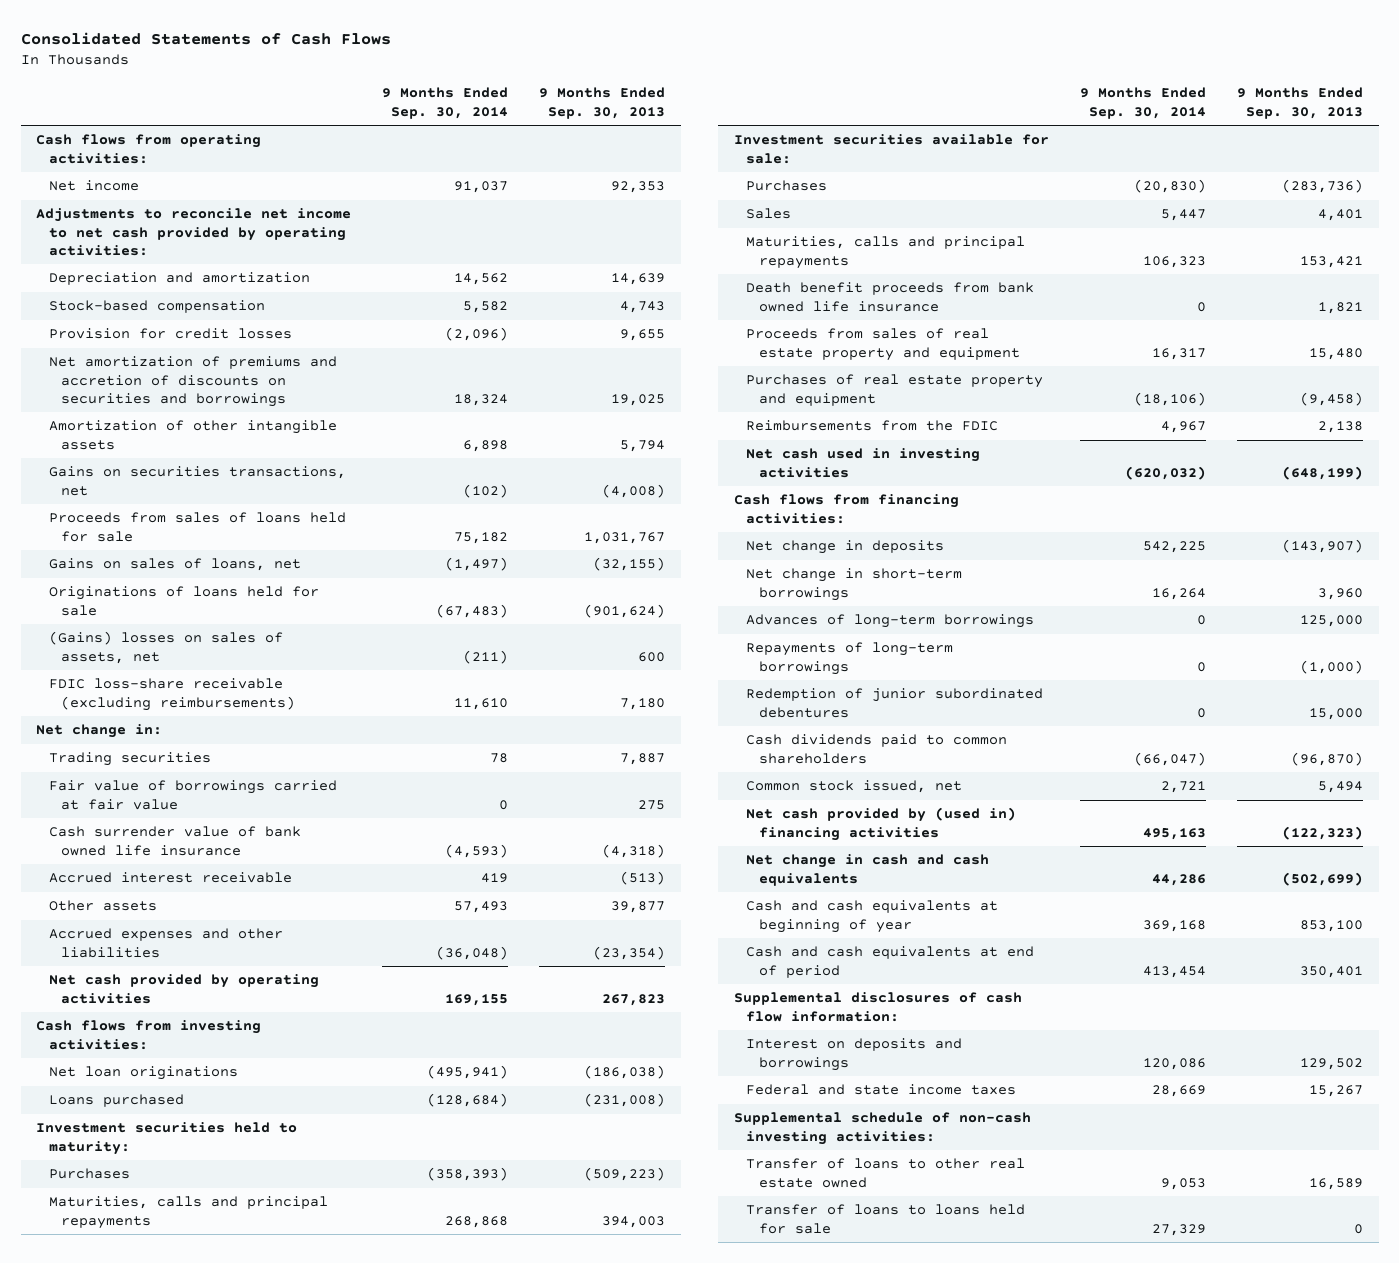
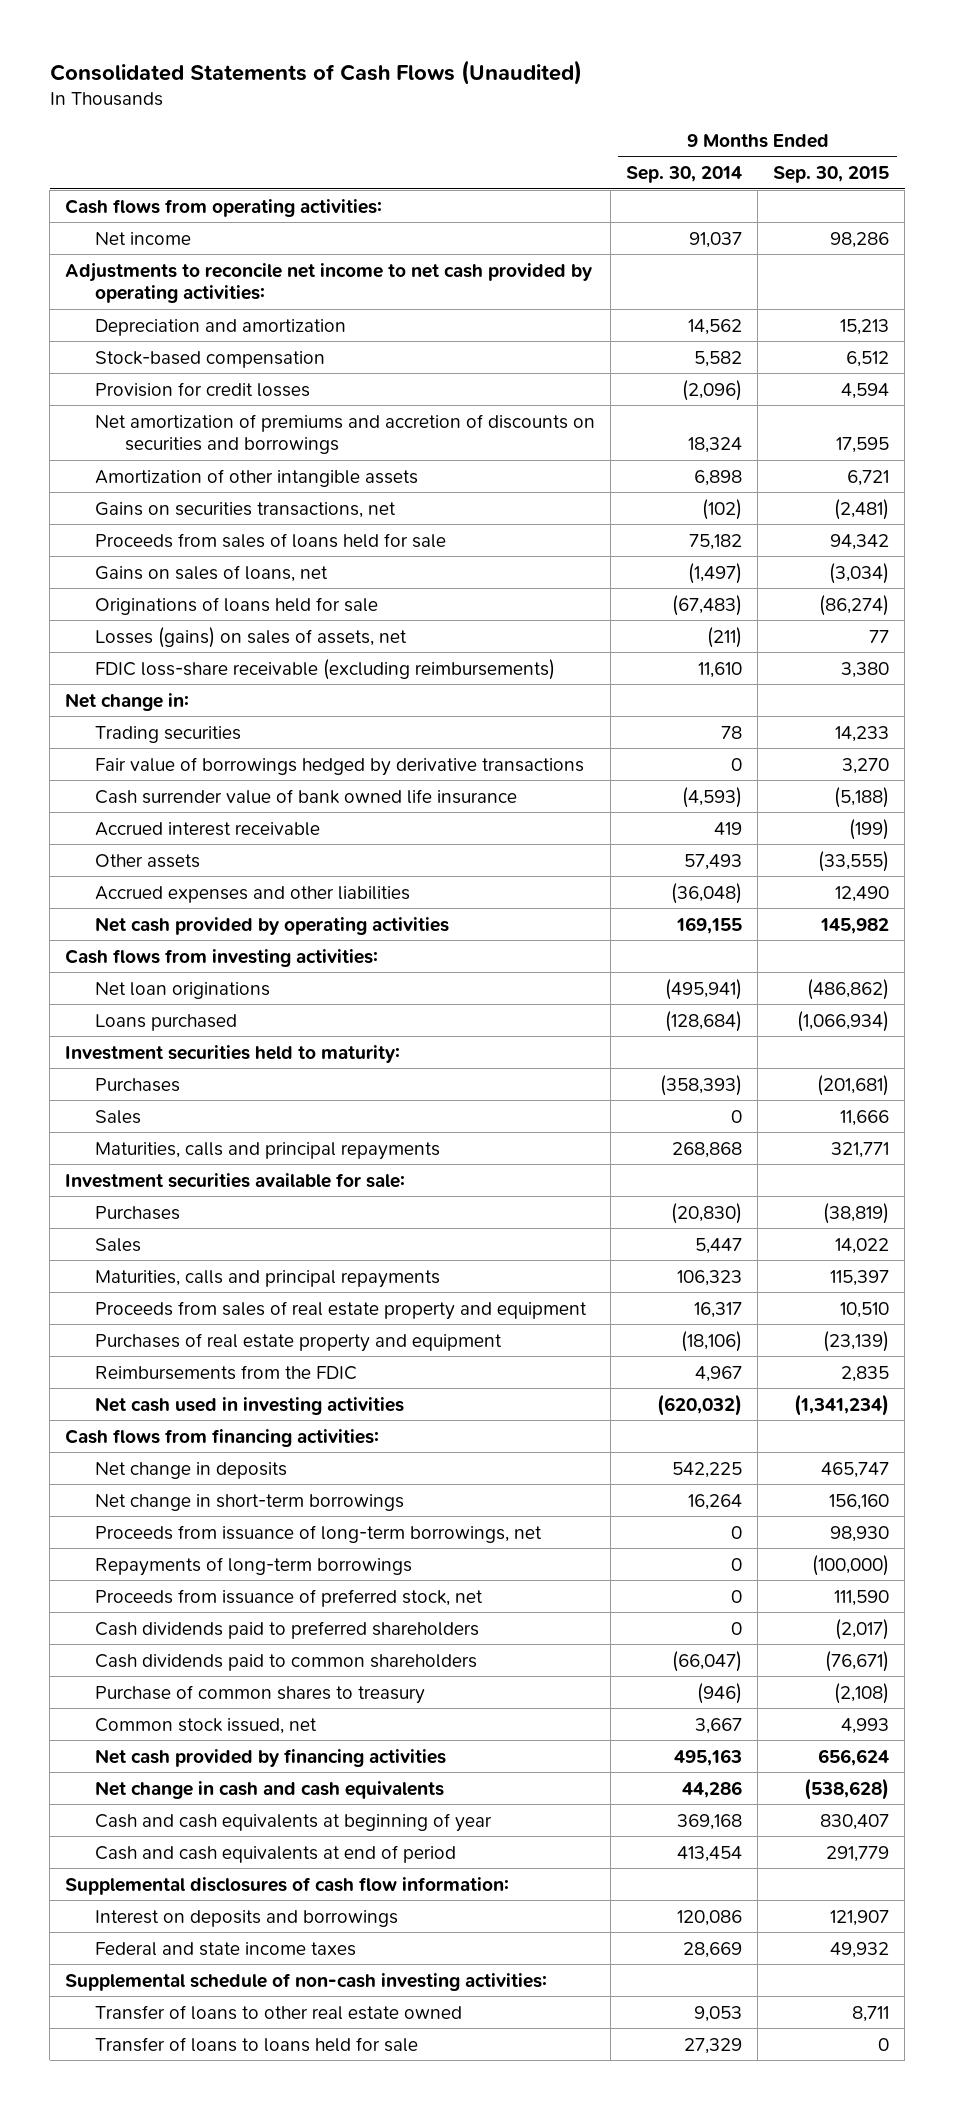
[20,32,391,46] Consolidated Statements of Cash Flows -> [49,59,582,85] Consolidated Statements of Cash Flows (Unaudited)
[539,87,666,119] 9 Months Ended Sep. 30, 2013 -> none
none -> [773,166,890,184] Sep. 30, 2015
[48,631,283,664] (Gains) losses on sales of assets, net -> [94,626,407,648] Losses (gains) on sales of assets, net
[48,780,337,810] Fair value of borrowings carried at fair value -> [94,756,584,776] Fair value of borrowings hedged by derivative transactions
none -> [94,1109,141,1124] Sales
[746,282,1035,312] Death benefit proceeds from bank owned life insurance -> none
[746,614,1035,629] Advances of long-term borrowings -> [94,1524,542,1543] Proceeds from issuance of long-term borrowings, net
[746,688,1044,718] Redemption of junior subordinated debentures -> none
none -> [94,1588,483,1607] Proceeds from issuance of preferred stock, net
none -> [94,1620,479,1639] Cash dividends paid to preferred shareholders
none -> [94,1684,425,1704] Purchase of common shares to treasury
[1160,781,1206,794] 2,721 -> [695,1717,743,1734] 3,667
[746,807,1017,841] Net cash provided by (used in) financing activities -> [94,1748,446,1767] Net cash provided by financing activities

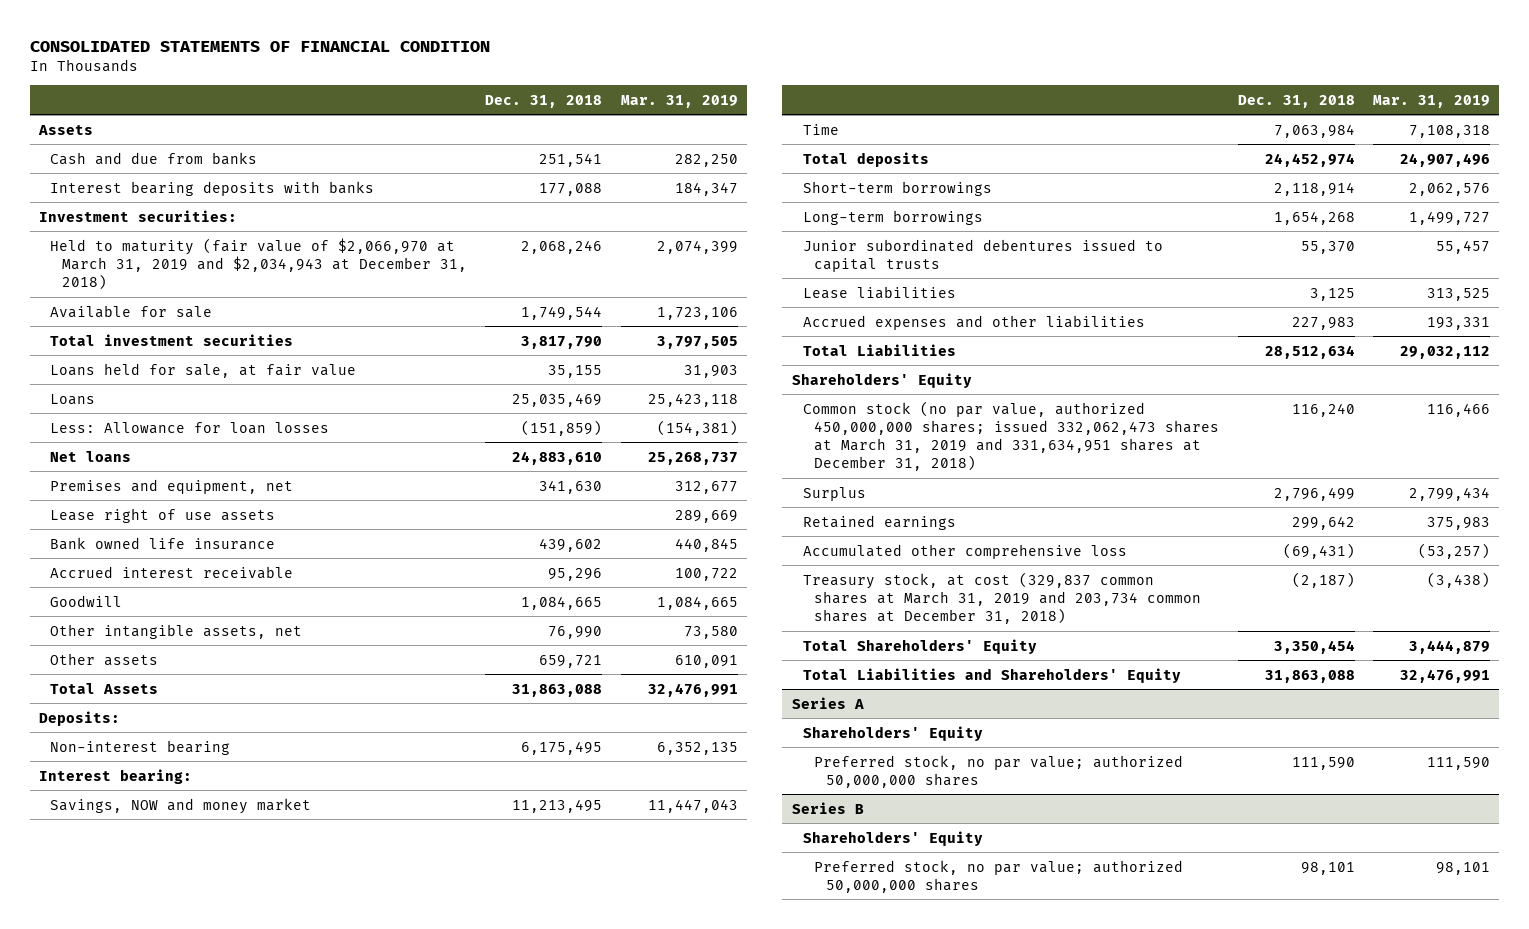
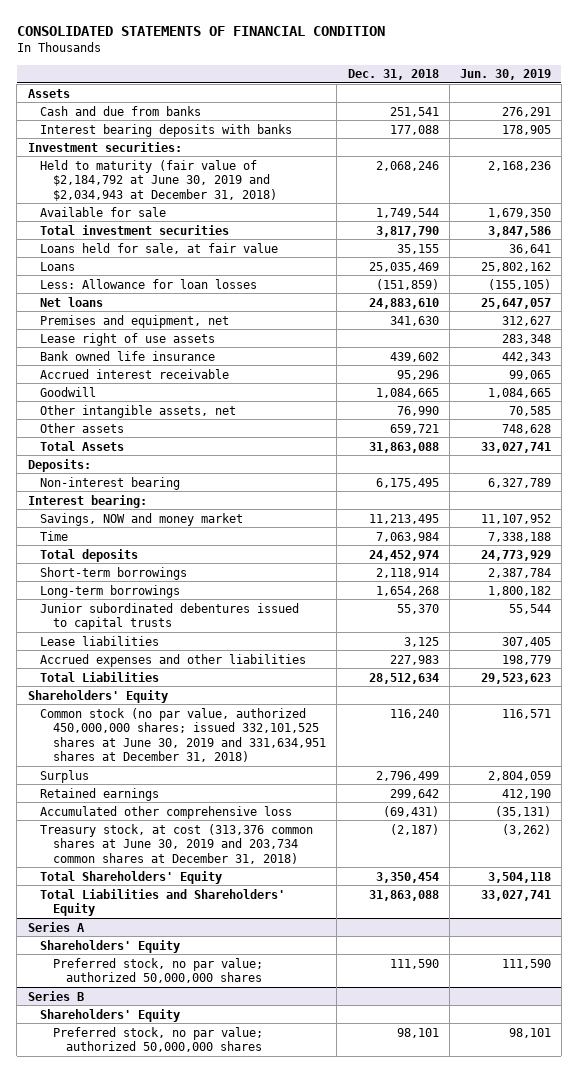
[620,94,738,108] Mar. 31, 2019 -> none
none -> [459,69,551,81] Jun. 30, 2019
[50,237,467,291] Held to maturity (fair value of $2,066,970 at March 31, 2019 and $2,034,943 at December 31, 2018) -> [40,159,278,201] Held to maturity (fair value of $2,184,792 at June 30, 2019 and $2,034,943 at December 31, 2018)
[803,400,1220,472] Common stock (no par value, authorized 450,000,000 shares; issued 332,062,473 shares at March 31, 2019 and 331,634,951 shares at December 31, 2018) -> [40,707,327,763] Common stock (no par value, authorized 450,000,000 shares; issued 332,101,525 shares at June 30, 2019 and 331,634,951 shares at December 31, 2018)
[803,571,1202,625] Treasury stock, at cost (329,837 common shares at March 31, 2019 and 203,734 common shares at December 31, 2018) -> [40,823,314,864] Treasury stock, at cost (313,376 common shares at June 30, 2019 and 203,734 common shares at December 31, 2018)

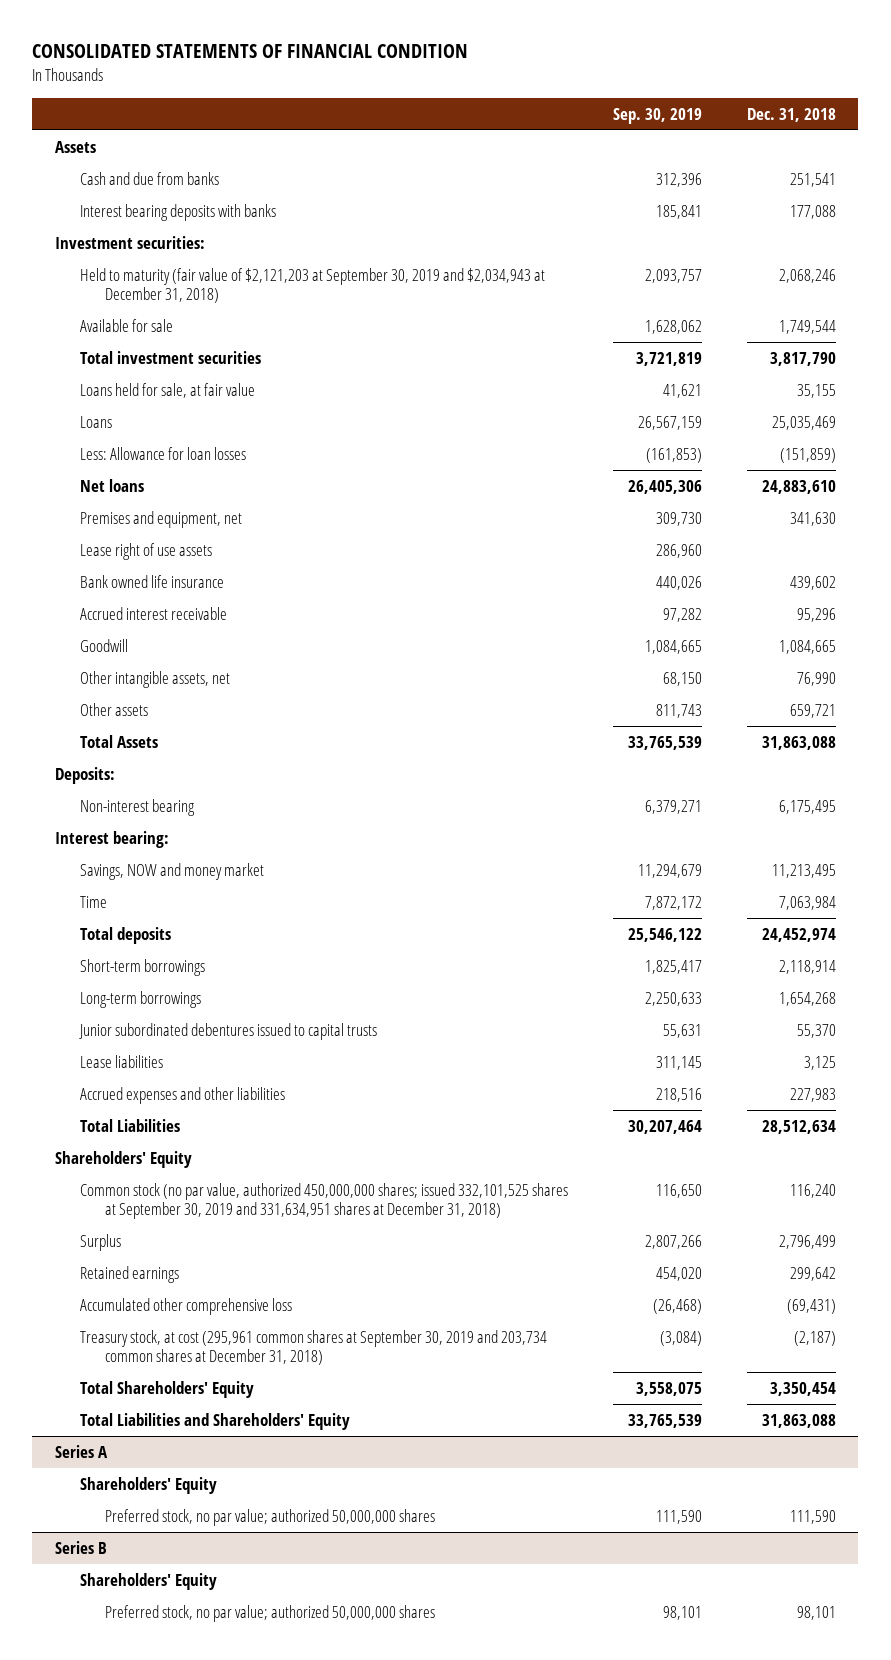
[459,69,551,81] Jun. 30, 2019 -> none
none -> [612,107,702,124] Sep. 30, 2019
[40,159,278,201] Held to maturity (fair value of $2,184,792 at June 30, 2019 and $2,034,943 at December 31, 2018) -> [79,267,545,304] Held to maturity (fair value of $2,121,203 at September 30, 2019 and $2,034,943 at December 31, 2018)
[40,707,327,763] Common stock (no par value, authorized 450,000,000 shares; issued 332,101,525 shares at June 30, 2019 and 331,634,951 shares at December 31, 2018) -> [79,1182,568,1220] Common stock (no par value, authorized 450,000,000 shares; issued 332,101,525 shares at September 30, 2019 and 331,634,951 shares at December 31, 2018)
[40,823,314,864] Treasury stock, at cost (313,376 common shares at June 30, 2019 and 203,734 common shares at December 31, 2018) -> [79,1329,547,1366] Treasury stock, at cost (295,961 common shares at September 30, 2019 and 203,734 common shares at December 31, 2018)

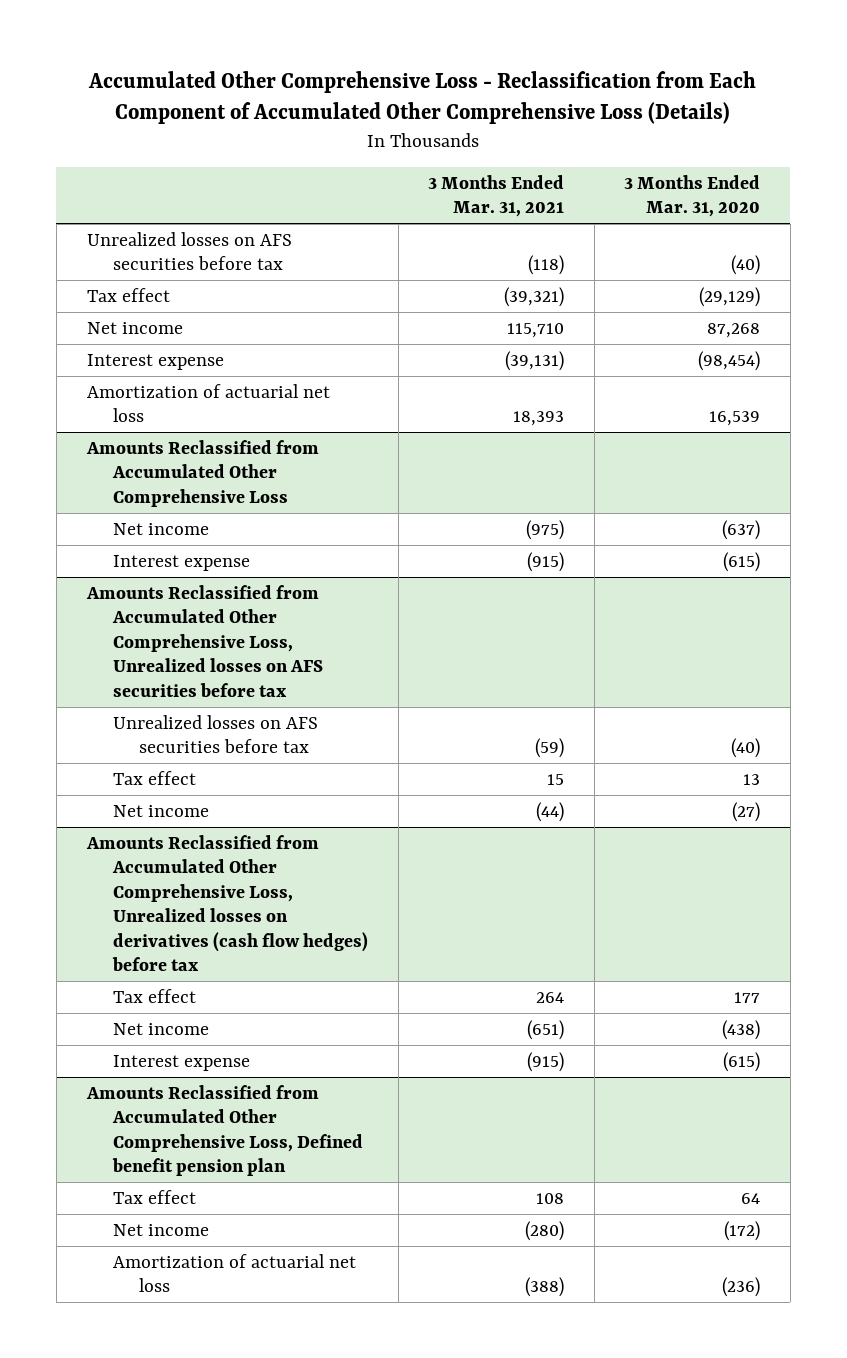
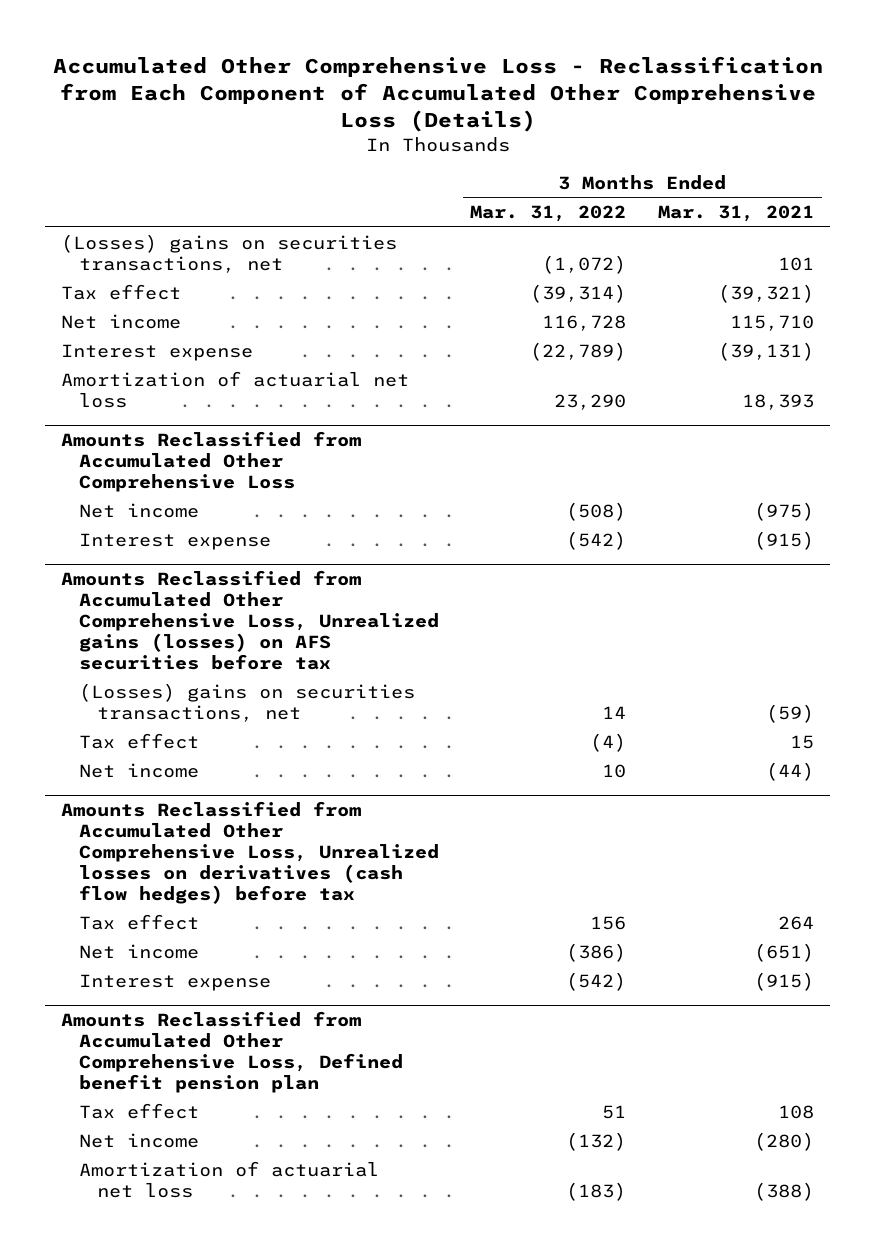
[624,174,761,218] 3 Months Ended Mar. 31, 2020 -> none
none -> [470,205,627,223] Mar. 31, 2022
[86,231,292,271] Unrealized losses on AFS securities before tax -> [61,233,398,273] (Losses) gains on securities transactions, net
[528,255,565,276] (118) -> [777,256,814,271] 101
[85,584,323,697] Amounts Reclassified from Accumulated Other Comprehensive Loss, Unrealized losses on AFS securities before tax -> [61,570,439,670] Amounts Reclassified from Accumulated Other Comprehensive Loss, Unrealized gains (losses) on AFS securities before tax
[112,714,318,754] Unrealized losses on AFS securities before tax -> [78,682,415,722] (Losses) gains on securities transactions, net

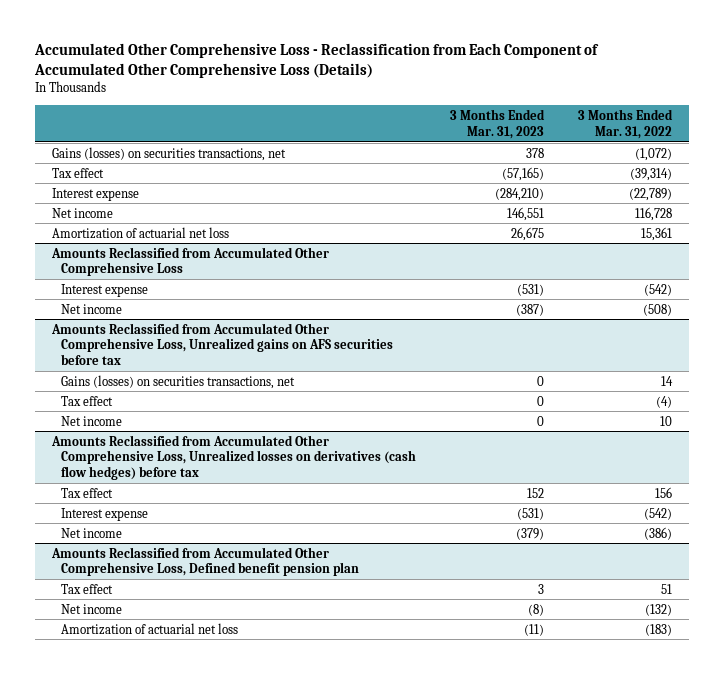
[657,205,814,223] Mar. 31, 2021 -> none
none -> [449,108,545,139] 3 Months Ended Mar. 31, 2023
[61,233,398,273] (Losses) gains on securities transactions, net -> [52,146,287,161] Gains (losses) on securities transactions, net
[61,313,182,329] Net income -> [52,207,114,218] Net income
[554,393,627,410] 23,290 -> [640,226,672,241] 15,361
[78,502,199,518] Net income -> [61,303,123,314] Net income
[61,570,439,670] Amounts Reclassified from Accumulated Other Comprehensive Loss, Unrealized gains (losses) on AFS securities before tax -> [51,322,394,366] Amounts Reclassified from Accumulated Other Comprehensive Loss, Unrealized gains on AFS securities before tax
[78,682,415,722] (Losses) gains on securities transactions, net -> [61,374,296,389] Gains (losses) on securities transactions, net
[78,943,199,959] Net income -> [61,527,123,538] Net income

